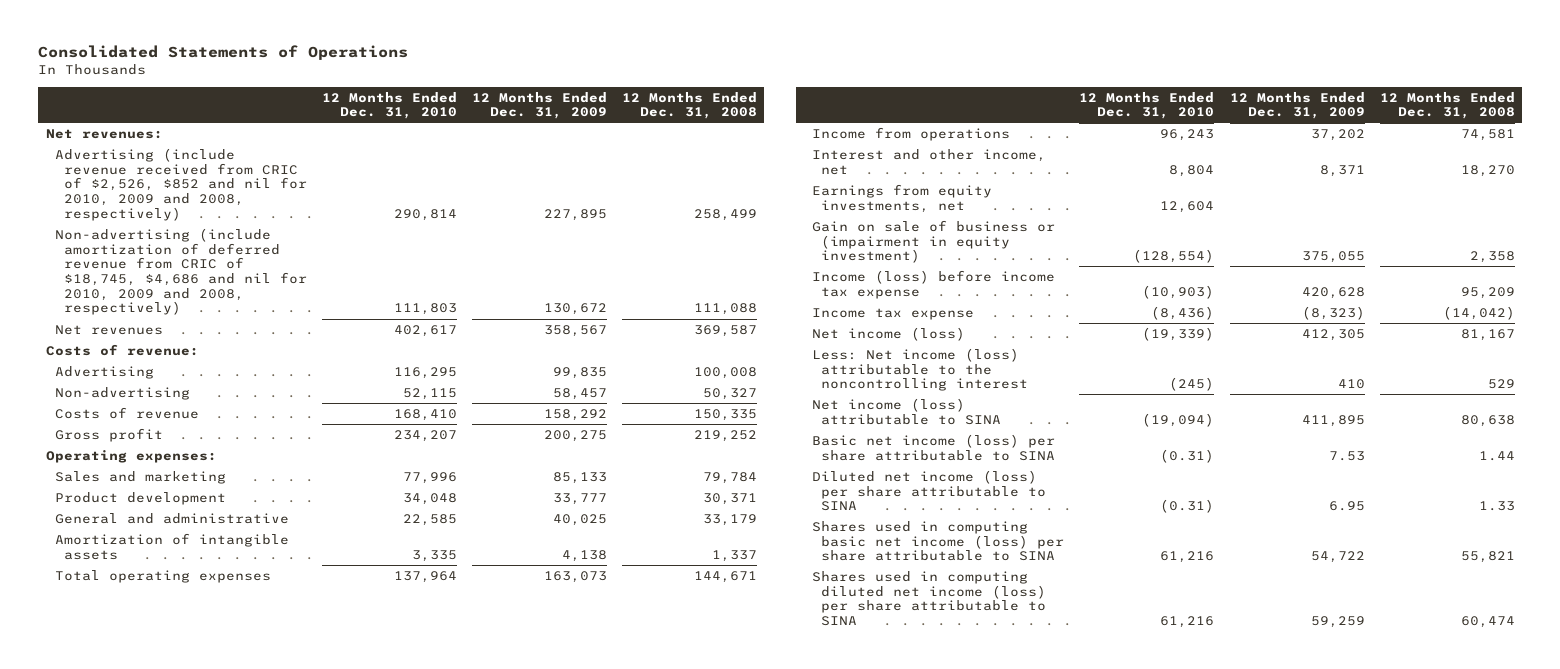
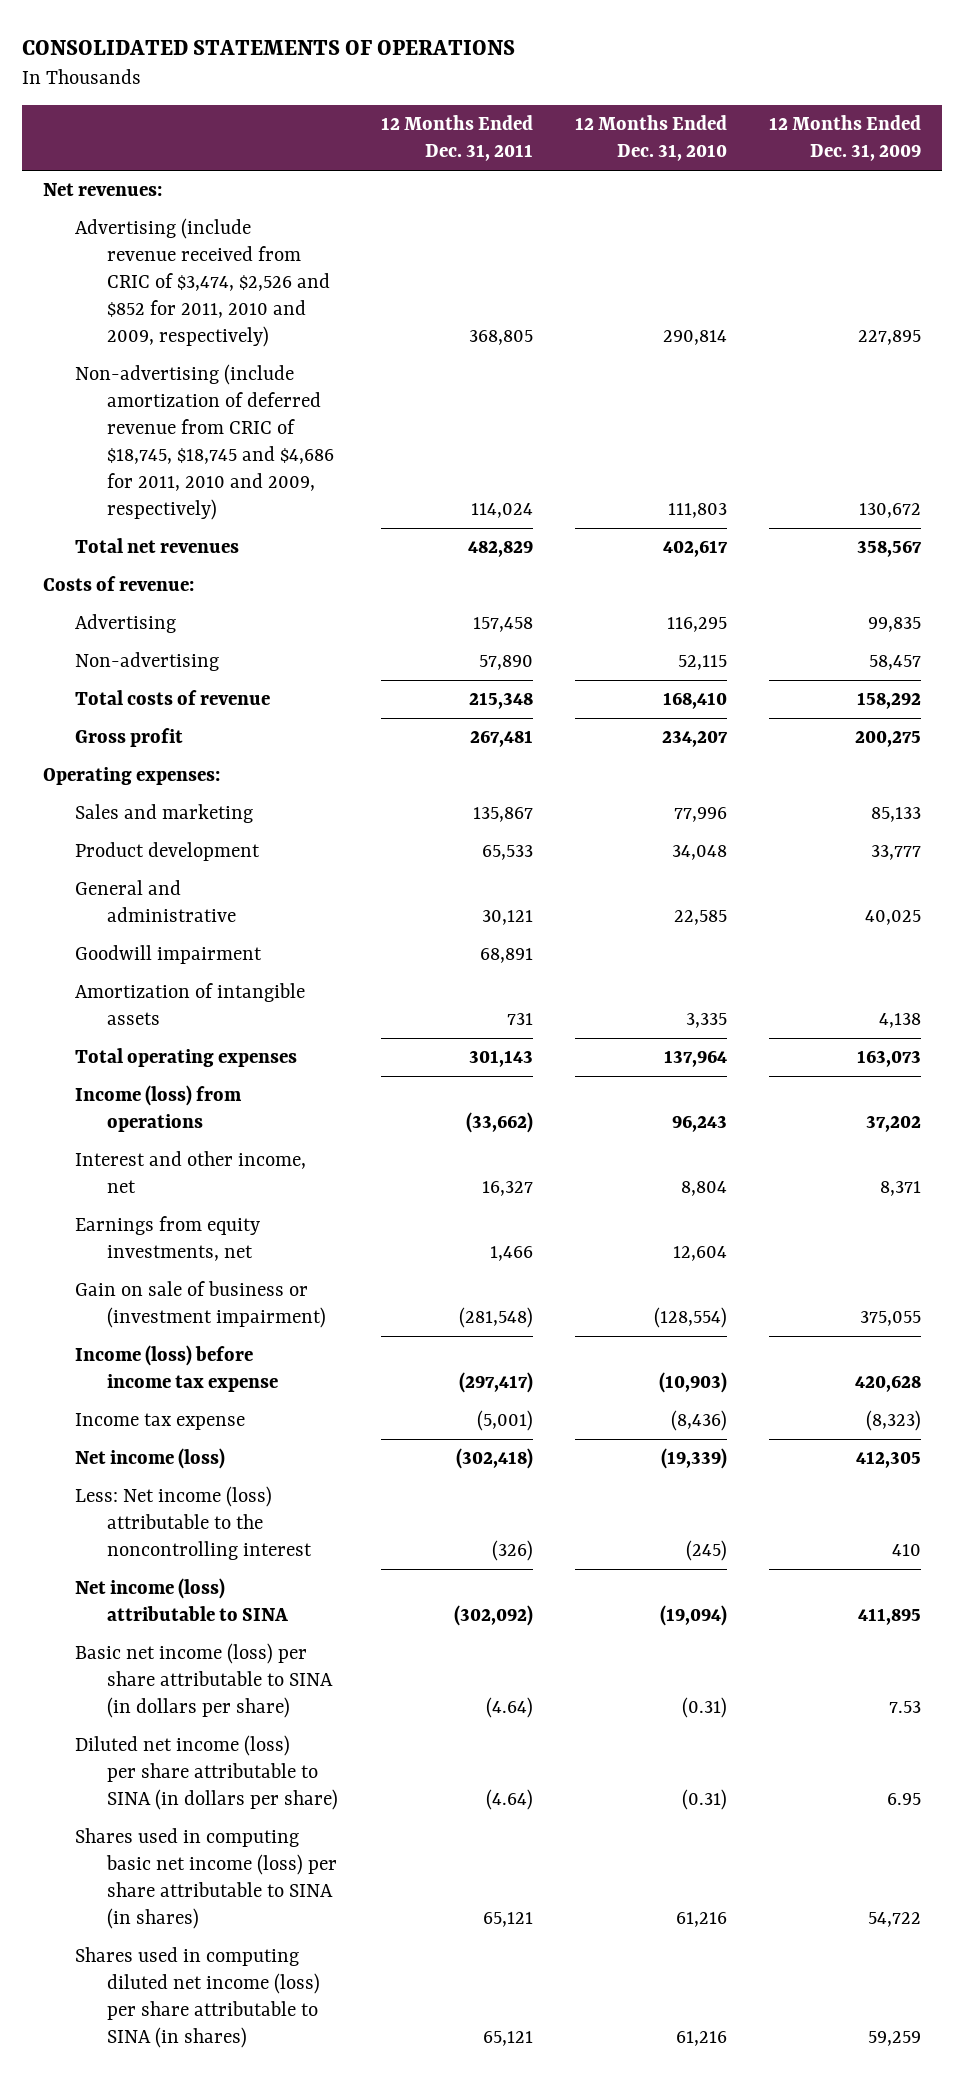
[38,45,409,61] Consolidated Statements of Operations -> [21,39,515,55] CONSOLIDATED STATEMENTS OF OPERATIONS
[621,91,757,120] 12 Months Ended Dec. 31, 2008 -> none
none -> [380,115,533,162] 12 Months Ended Dec. 31, 2011
[54,147,307,221] Advertising (include revenue received from CRIC of $2,526, $852 and nil for 2010, 2009 and 2008, respectively) -> [75,218,331,348] Advertising (include revenue received from CRIC of $3,474, $2,526 and $852 for 2011, 2010 and 2009, respectively)
[54,227,307,316] Non-advertising (include amortization of deferred revenue from CRIC of $18,745, $4,686 and nil for 2010, 2009 and 2008, respectively) -> [75,364,335,521] Non-advertising (include amortization of deferred revenue from CRIC of $18,745, $18,745 and $4,686 for 2011, 2010 and 2009, respectively)
[54,324,163,335] Net revenues -> [75,538,240,554] Total net revenues
[54,406,199,419] Costs of revenue -> [75,690,271,706] Total costs of revenue
none -> [75,945,263,965] Goodwill impairment
[812,126,1011,141] Income from operations -> [75,1085,243,1133] Income (loss) from operations
[812,219,1056,264] Gain on sale of business or (impairment in equity investment) -> [75,1281,327,1329] Gain on sale of business or (investment impairment)
[812,433,1056,461] Basic net income (loss) per share attributable to SINA -> [75,1643,334,1719] Basic net income (loss) per share attributable to SINA (in dollars per share)
[812,469,1047,512] Diluted net income (loss) per share attributable to SINA -> [75,1735,339,1811] Diluted net income (loss) per share attributable to SINA (in dollars per share)
[812,520,1065,562] Shares used in computing basic net income (loss) per share attributable to SINA -> [75,1828,338,1930] Shares used in computing basic net income (loss) per share attributable to SINA (in shares)
[812,570,1047,626] Shares used in computing diluted net income (loss) per share attributable to SINA -> [75,1947,321,2049] Shares used in computing diluted net income (loss) per share attributable to SINA (in shares)

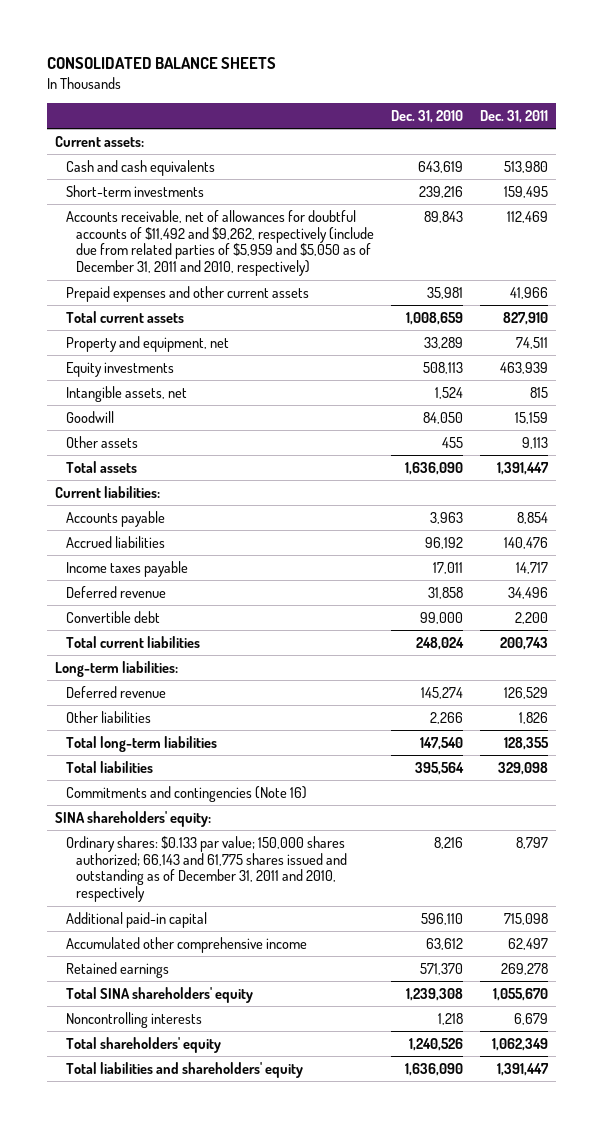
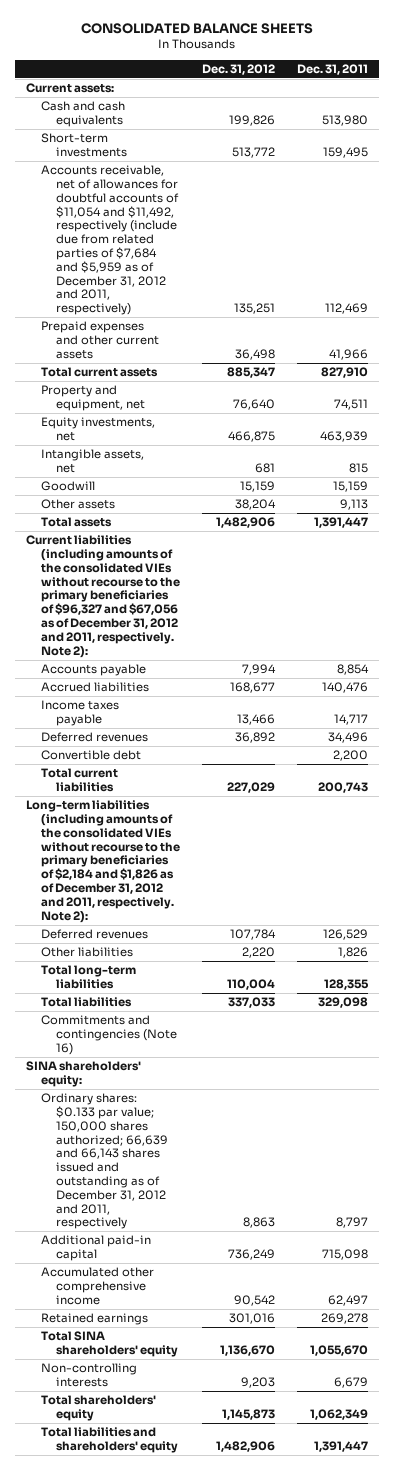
[390,109,463,123] Dec. 31, 2010 -> none
none -> [202,63,276,75] Dec. 31, 2012
[65,209,374,277] Accounts receivable, net of allowances for doubtful accounts of $11,492 and $9,262, respectively (include due from related parties of $5,959 and $5,050 as of December 31, 2011 and 2010, respectively) -> [41,165,179,316] Accounts receivable, net of allowances for doubtful accounts of $11,054 and $11,492, respectively (include due from related parties of $7,684 and $5,959 as of December 31, 2012 and 2011, respectively)
[65,361,174,377] Equity investments -> [41,417,156,442] Equity investments, net
[55,485,161,498] Current liabilities: -> [26,535,181,658] Current liabilities (including amounts of the consolidated VIEs without recourse to the primary beneficiaries of $96,327 and $67,056 as of December 31, 2012 and 2011, respectively. Note 2):
[65,585,166,598] Deferred revenue -> [41,732,149,743] Deferred revenues
[55,660,179,677] Long-term liabilities: -> [26,800,181,923] Long-term liabilities (including amounts of the consolidated VIEs without recourse to the primary beneficiaries of $2,184 and $1,826 as of December 31, 2012 and 2011, respectively. Note 2):
[65,685,166,698] Deferred revenue -> [41,929,149,940] Deferred revenues
[65,835,347,903] Ordinary shares: $0.133 par value; 150,000 shares authorized; 66,143 and 61,775 shares issued and outstanding as of December 31, 2011 and 2010, respectively -> [41,1093,168,1230] Ordinary shares: $0.133 par value; 150,000 shares authorized; 66,639 and 66,143 shares issued and outstanding as of December 31, 2012 and 2011, respectively
[65,1011,202,1028] Noncontrolling interests -> [41,1363,138,1388] Non-controlling interests

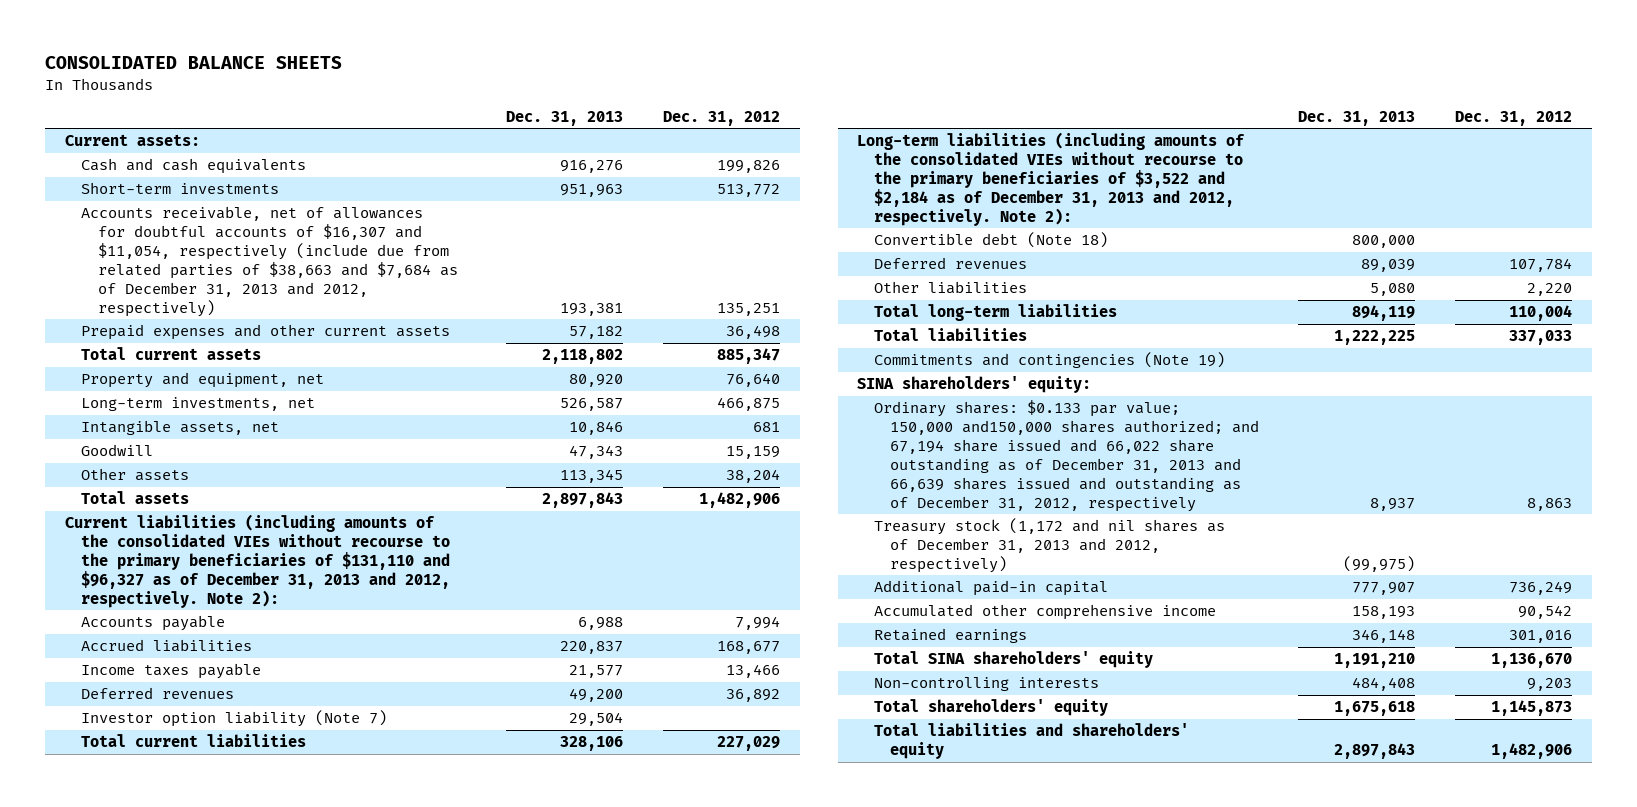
[297,63,369,75] Dec. 31, 2011 -> none
none -> [506,110,624,126] Dec. 31, 2013
[41,165,179,316] Accounts receivable, net of allowances for doubtful accounts of $11,054 and $11,492, respectively (include due from related parties of $7,684 and $5,959 as of December 31, 2012 and 2011, respectively) -> [81,206,458,317] Accounts receivable, net of allowances for doubtful accounts of $16,307 and $11,054, respectively (include due from related parties of $38,663 and $7,684 as of December 31, 2013 and 2012, respectively)
[41,417,156,442] Equity investments, net -> [81,397,316,412] Long-term investments, net
[26,535,181,658] Current liabilities (including amounts of the consolidated VIEs without recourse to the primary beneficiaries of $96,327 and $67,056 as of December 31, 2012 and 2011, respectively. Note 2): -> [65,514,451,608] Current liabilities (including amounts of the consolidated VIEs without recourse to the primary beneficiaries of $131,110 and $96,327 as of December 31, 2013 and 2012, respectively. Note 2):
[41,750,142,761] Convertible debt -> none
none -> [81,710,388,728] Investor option liability (Note 7)
[26,800,181,923] Long-term liabilities (including amounts of the consolidated VIEs without recourse to the primary beneficiaries of $2,184 and $1,826 as of December 31, 2012 and 2011, respectively. Note 2): -> [857,132,1246,226] Long-term liabilities (including amounts of the consolidated VIEs without recourse to the primary beneficiaries of $3,522 and $2,184 as of December 31, 2013 and 2012, respectively. Note 2):
none -> [873,232,1108,249] Convertible debt (Note 18)
[41,1015,177,1055] Commitments and contingencies (Note 16) -> [873,352,1225,369] Commitments and contingencies (Note 19)
[41,1093,168,1230] Ordinary shares: $0.133 par value; 150,000 shares authorized; 66,639 and 66,143 shares issued and outstanding as of December 31, 2012 and 2011, respectively -> [873,400,1259,512] Ordinary shares: $0.133 par value; 150,000 and150,000 shares authorized; and 67,194 share issued and 66,022 share outstanding as of December 31, 2013 and 66,639 shares issued and outstanding as of December 31, 2012, respectively
none -> [873,518,1225,573] Treasury stock (1,172 and nil shares as of December 31, 2013 and 2012, respectively)

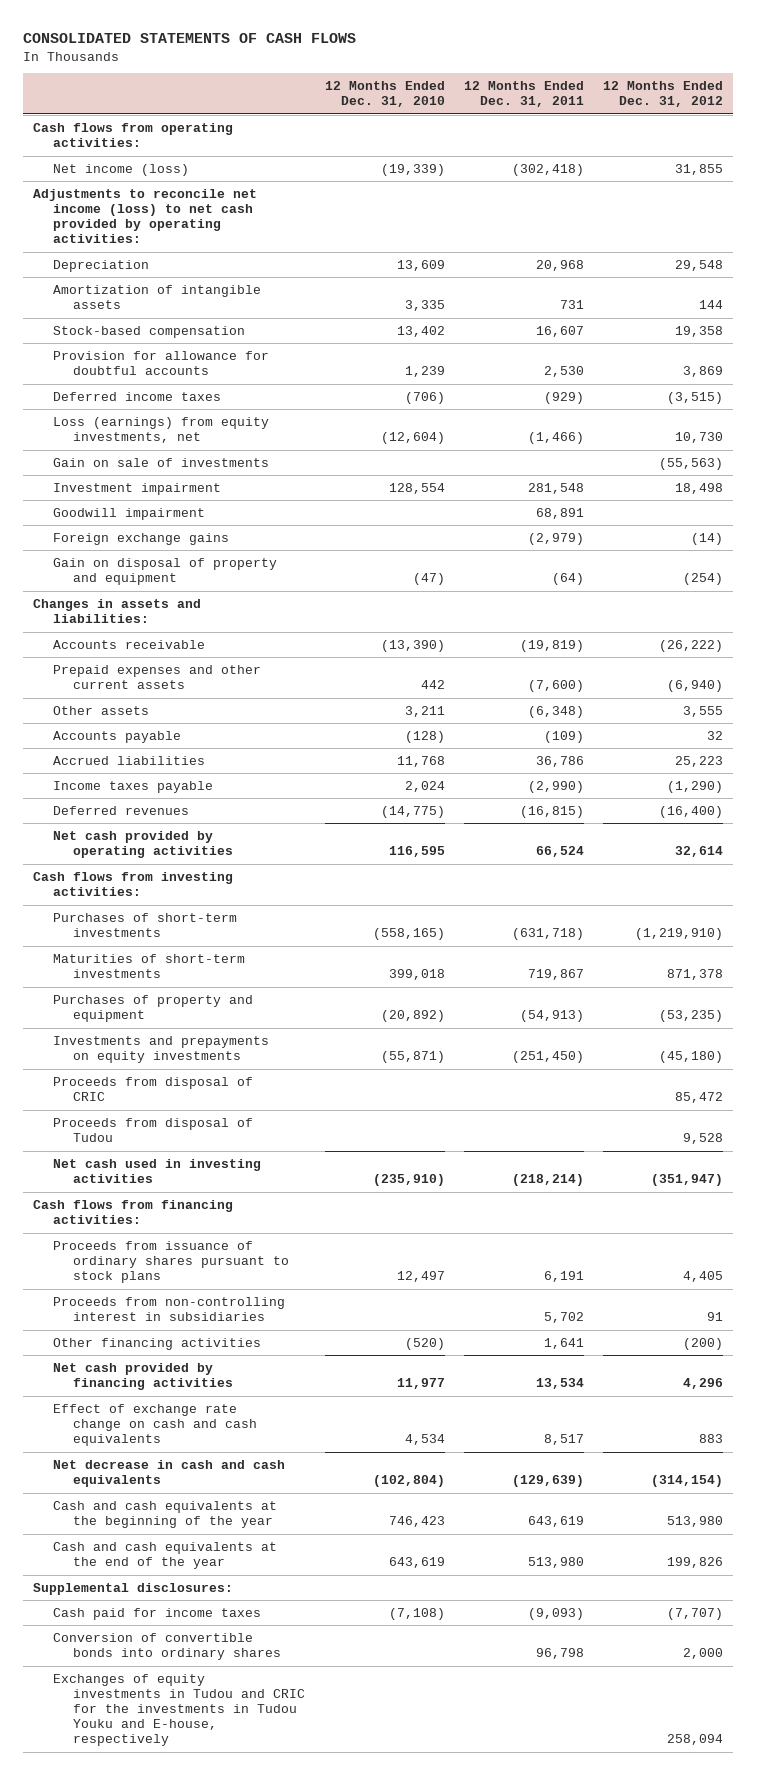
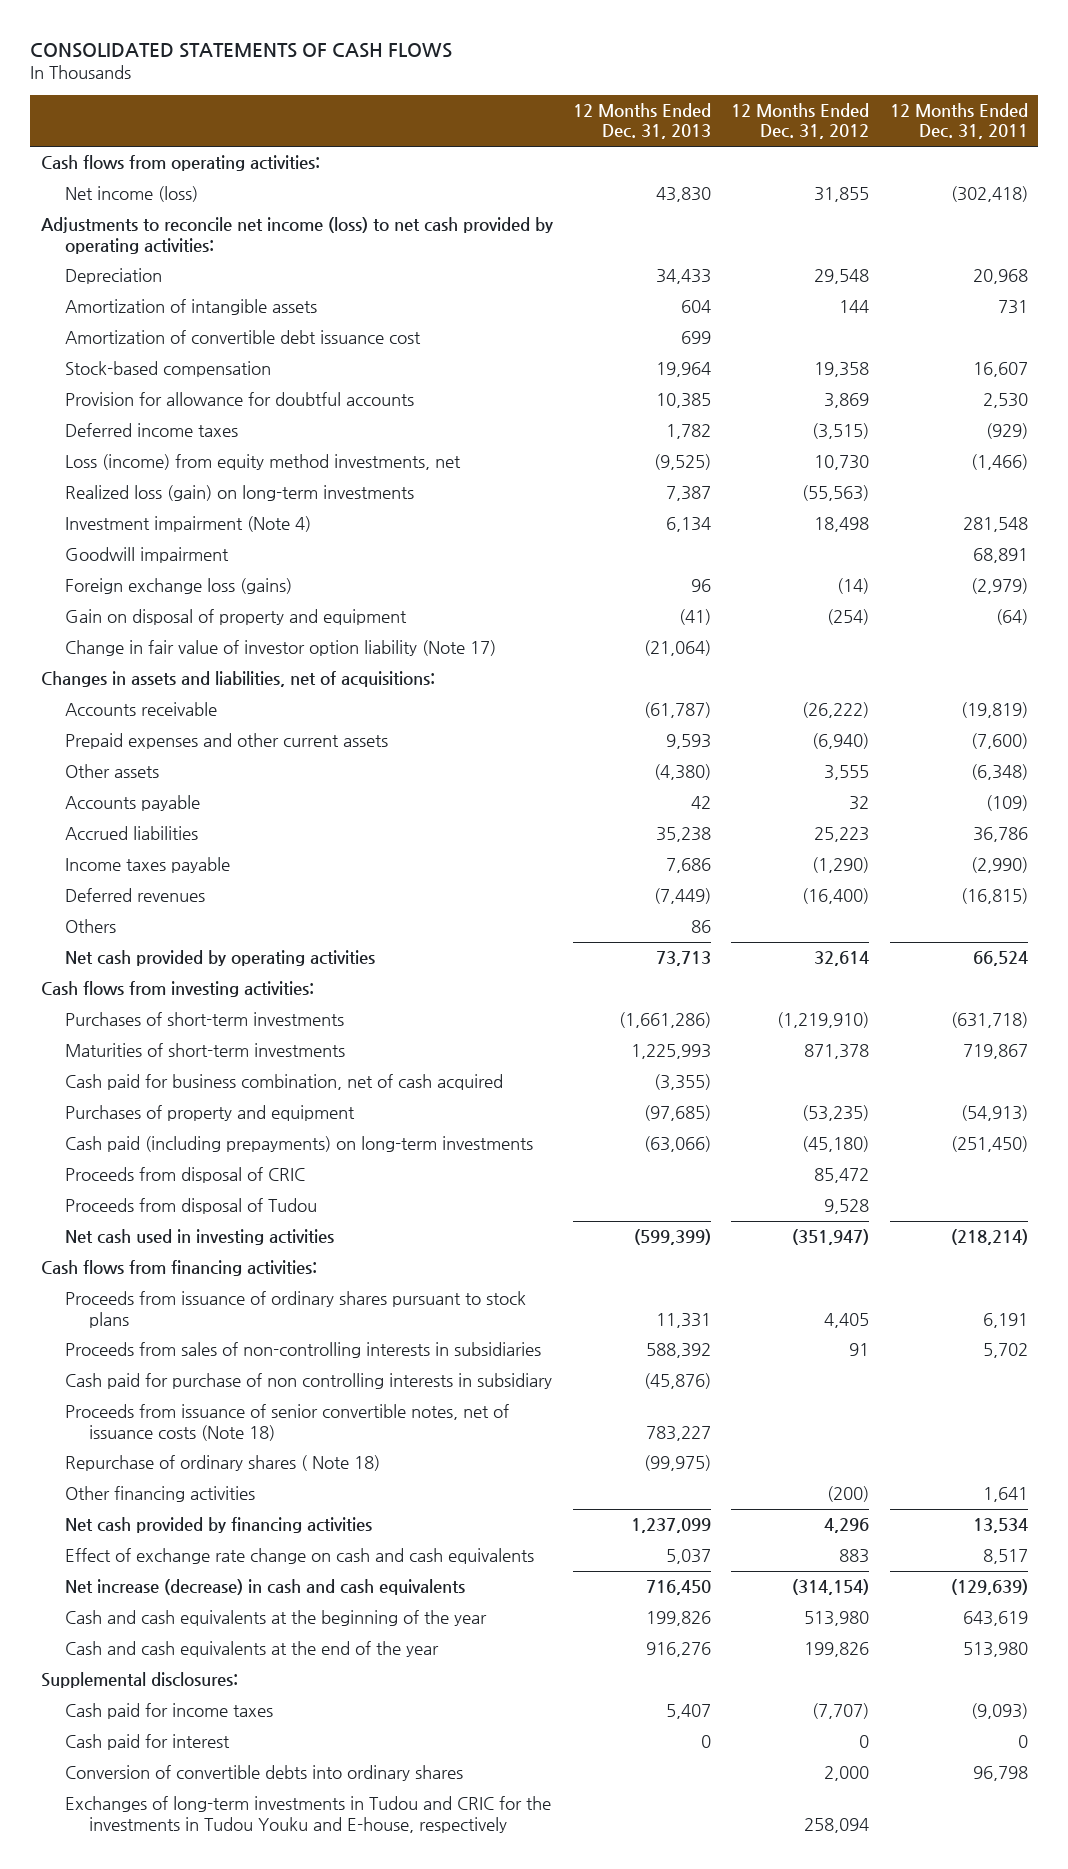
[324,81,445,108] 12 Months Ended Dec. 31, 2010 -> none
none -> [573,102,712,140] 12 Months Ended Dec. 31, 2013
none -> [65,330,422,345] Amortization of convertible debt issuance cost
[53,416,270,444] Loss (earnings) from equity investments, net -> [65,454,462,471] Loss (income) from equity method investments, net
[53,457,270,467] Gain on sale of investments -> [65,485,415,502] Realized loss (gain) on long-term investments
[53,482,222,495] Investment impairment -> [65,516,312,533] Investment impairment (Note 4)
[53,532,230,545] Foreign exchange gains -> [65,578,293,595] Foreign exchange loss (gains)
none -> [65,640,497,657] Change in fair value of investor option liability (Note 17)
[33,598,202,624] Changes in assets and liabilities: -> [40,671,435,688] Changes in assets and liabilities, net of acquisitions:
none -> [65,919,117,934] Others
none -> [65,1074,504,1091] Cash paid for business combination, net of cash acquired
[53,1035,270,1064] Investments and prepayments on equity investments -> [65,1136,534,1153] Cash paid (including prepayments) on long-term investments
[53,1296,286,1322] Proceeds from non-controlling interest in subsidiaries -> [65,1342,542,1359] Proceeds from sales of non-controlling interests in subsidiaries
none -> [65,1373,553,1390] Cash paid for purchase of non controlling interests in subsidiary
none -> [65,1404,510,1441] Proceeds from issuance of senior convertible notes, net of issuance costs (Note 18)
none -> [65,1455,381,1472] Repurchase of ordinary shares ( Note 18)
[53,1459,286,1488] Net decrease in cash and cash equivalents -> [65,1579,466,1596] Net increase (decrease) in cash and cash equivalents
none -> [65,1734,231,1751] Cash paid for interest
[53,1632,282,1661] Conversion of convertible bonds into ordinary shares -> [65,1765,464,1782] Conversion of convertible debts into ordinary shares
[53,1673,306,1747] Exchanges of equity investments in Tudou and CRIC for the investments in Tudou Youku and E-house, respectively -> [65,1796,552,1833] Exchanges of long-term investments in Tudou and CRIC for the investments in Tudou Youku and E-house, respectively

